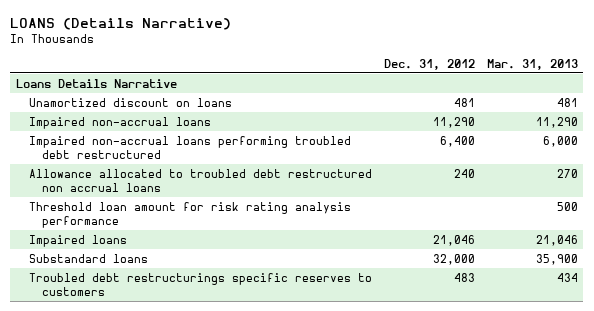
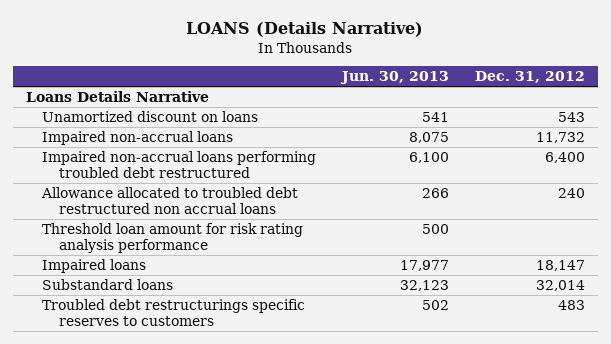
[486,58,578,70] Mar. 31, 2013 -> none
none -> [340,71,450,85] Jun. 30, 2013
[453,97,475,107] 481 -> [558,111,586,122] 543
[432,116,475,128] 11,290 -> [536,131,586,143] 11,732
[432,234,475,246] 21,046 -> [536,259,586,271] 18,147
[432,253,475,265] 32,000 -> [536,279,586,291] 32,014

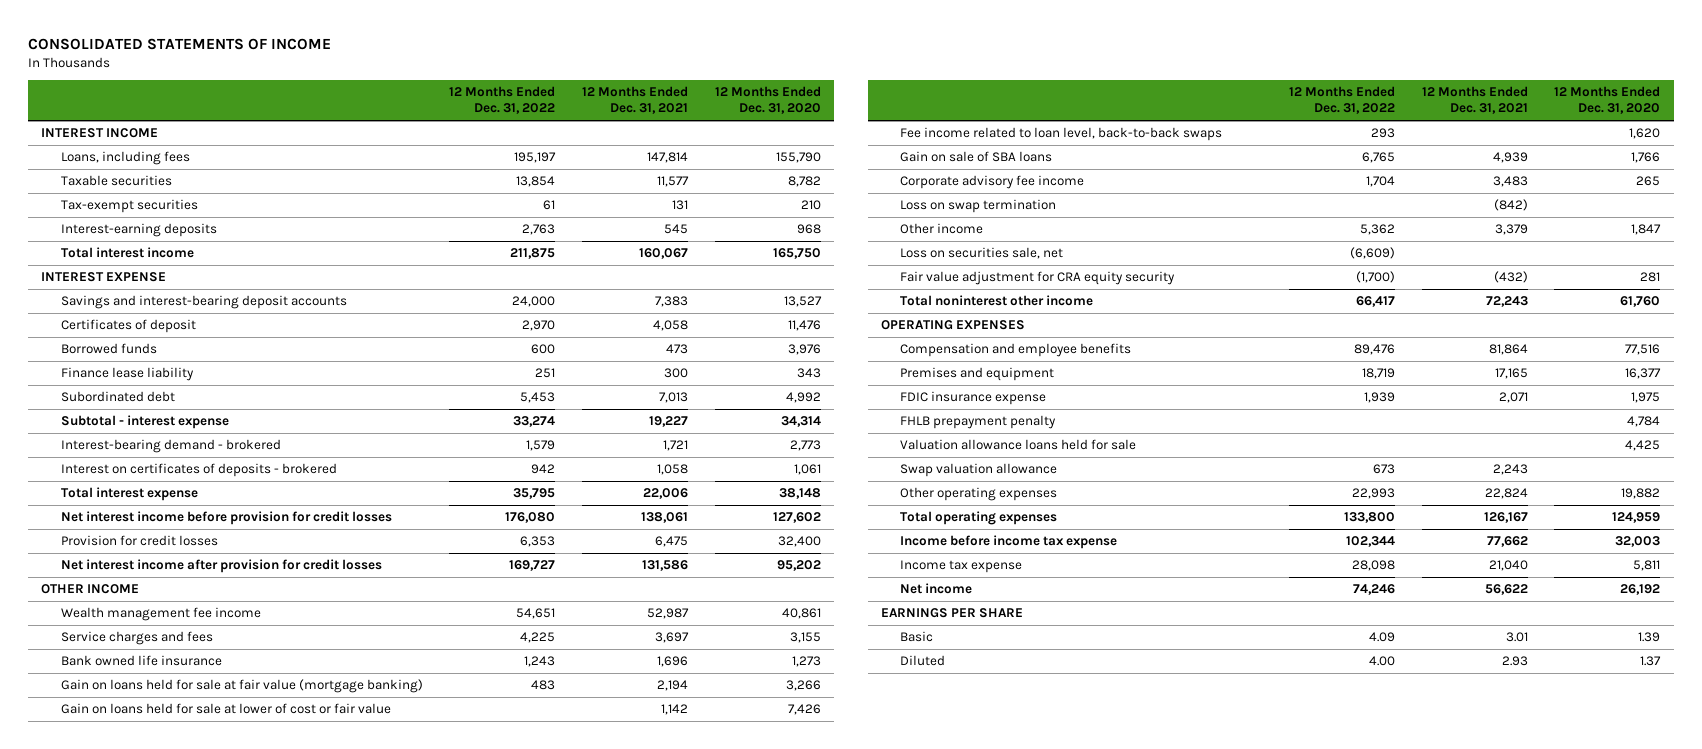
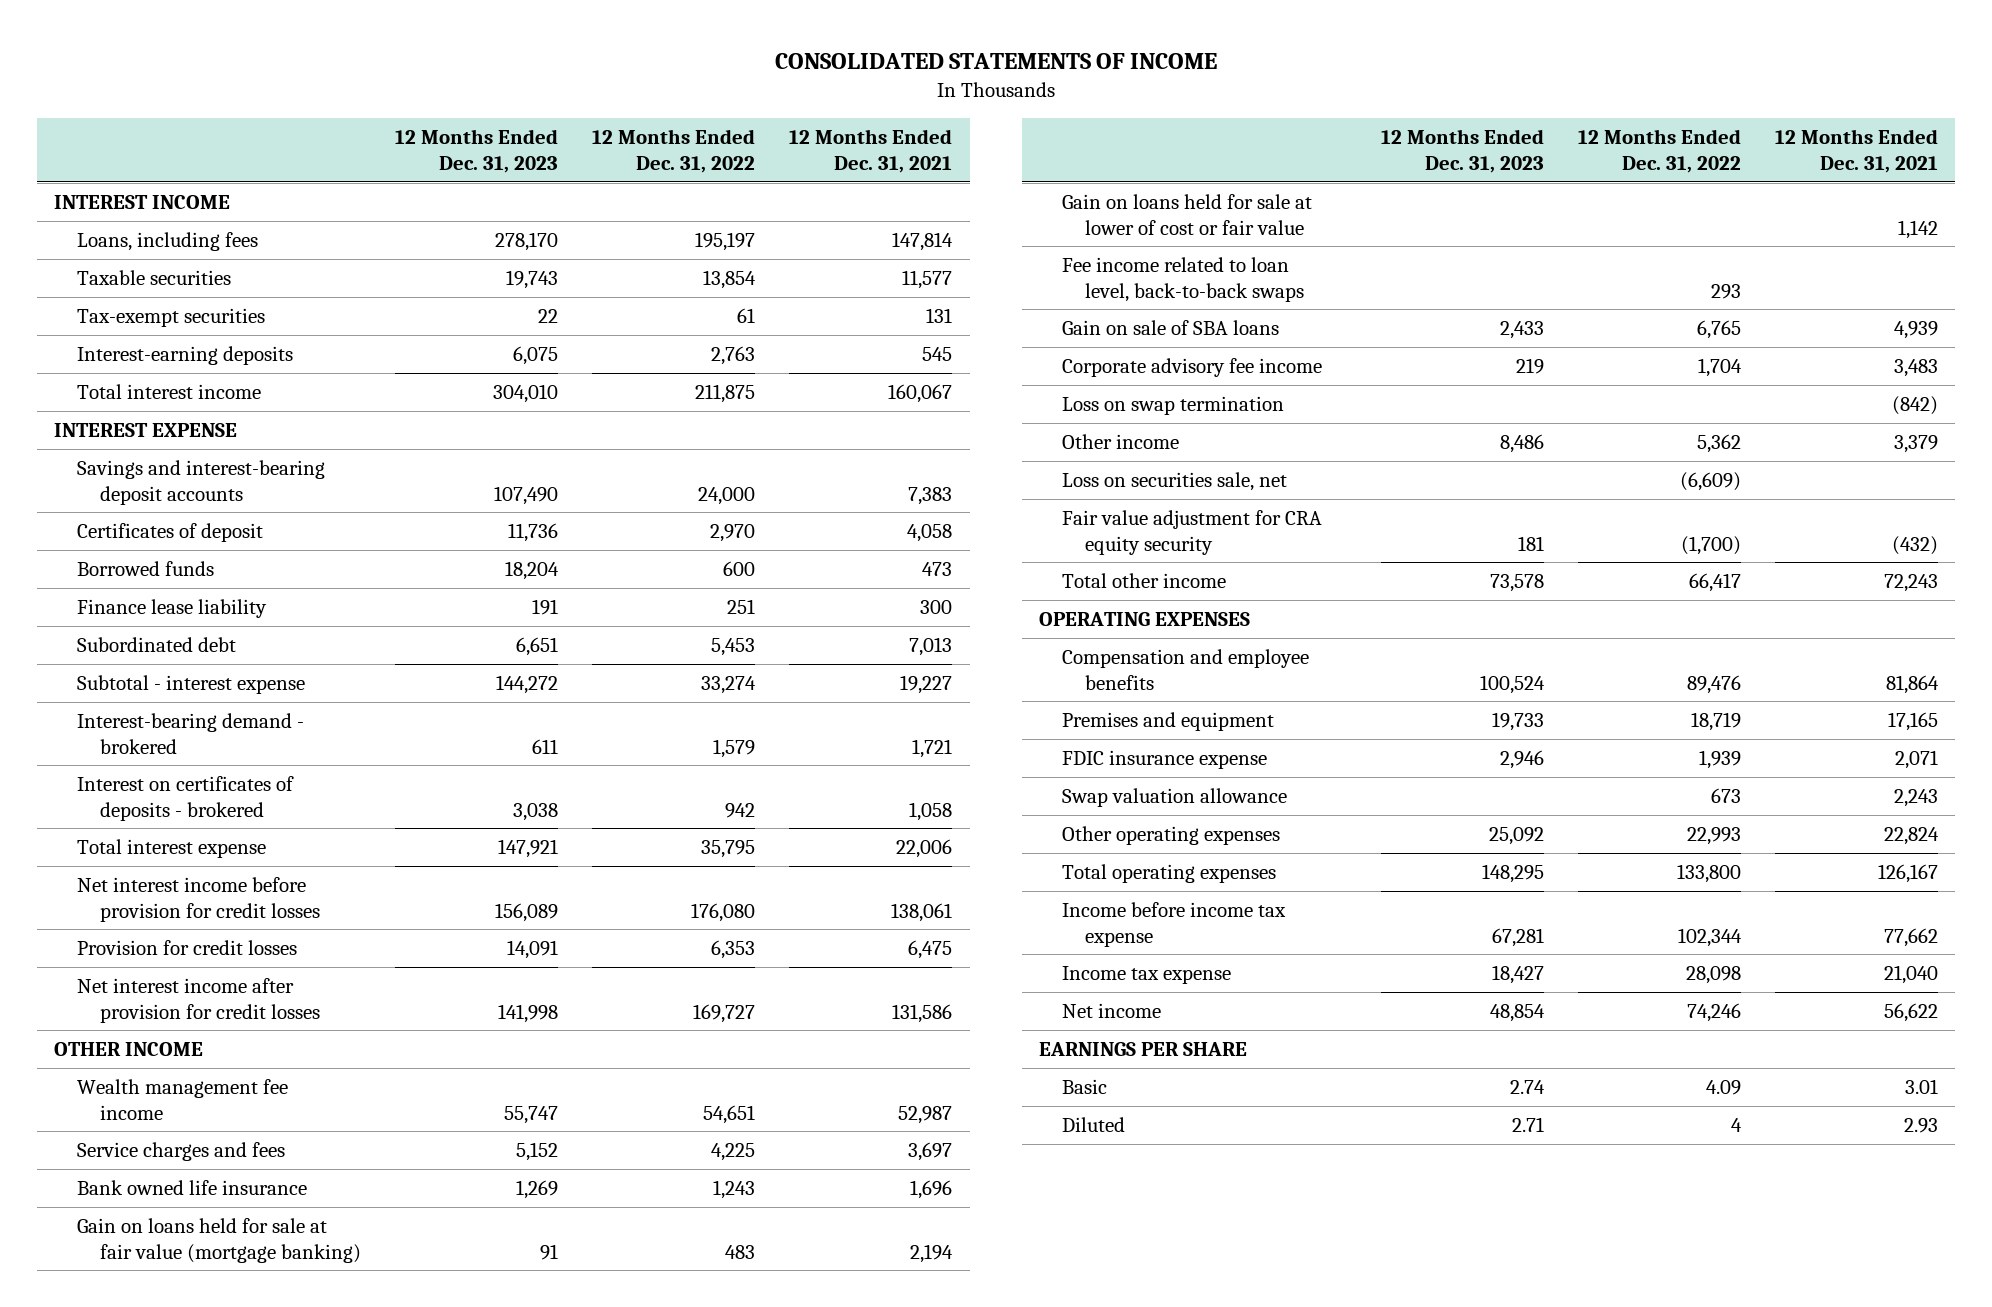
[714,86,821,115] 12 Months Ended Dec. 31, 2020 -> none
none -> [395,129,559,174] 12 Months Ended Dec. 31, 2023
[900,295,1094,307] Total noninterest other income -> [1062,572,1227,588] Total other income
[900,415,1057,430] FHLB prepayment penalty -> none
[900,439,1137,451] Valuation allowance loans held for sale -> none
[1369,656,1396,667] 4.00 -> [1730,1117,1742,1132] 4

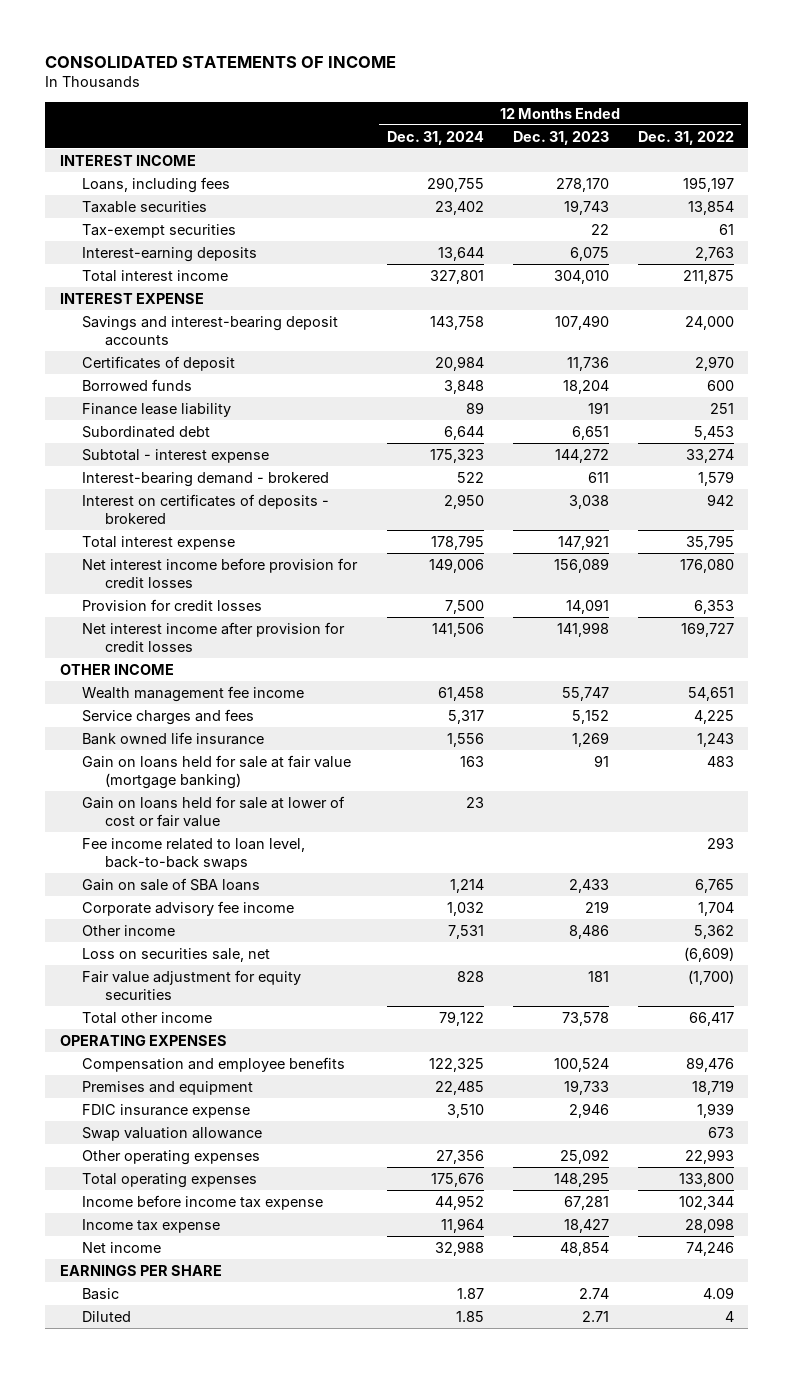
[789,129,953,174] 12 Months Ended Dec. 31, 2021 -> none
none -> [386,130,484,145] Dec. 31, 2024
[1062,395,1285,415] Loss on swap termination -> none
[1062,509,1323,555] Fair value adjustment for CRA equity security -> [82,969,302,1000] Fair value adjustment for equity securities

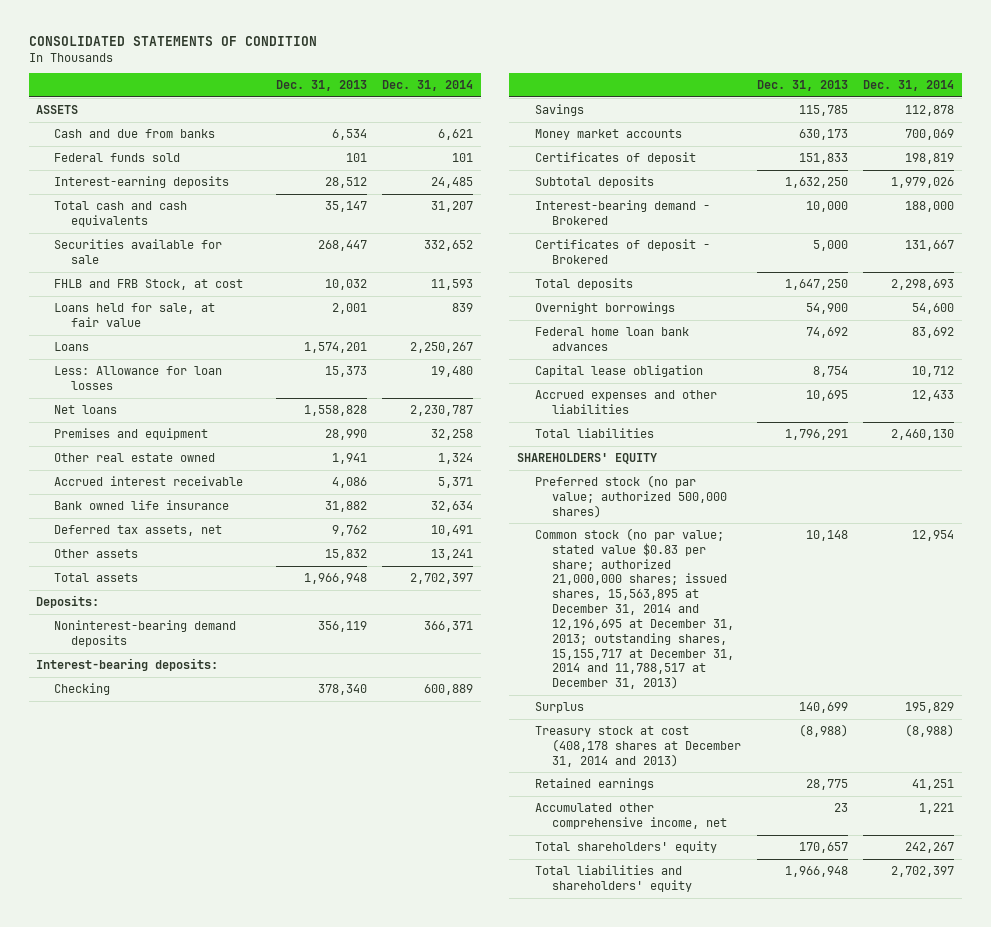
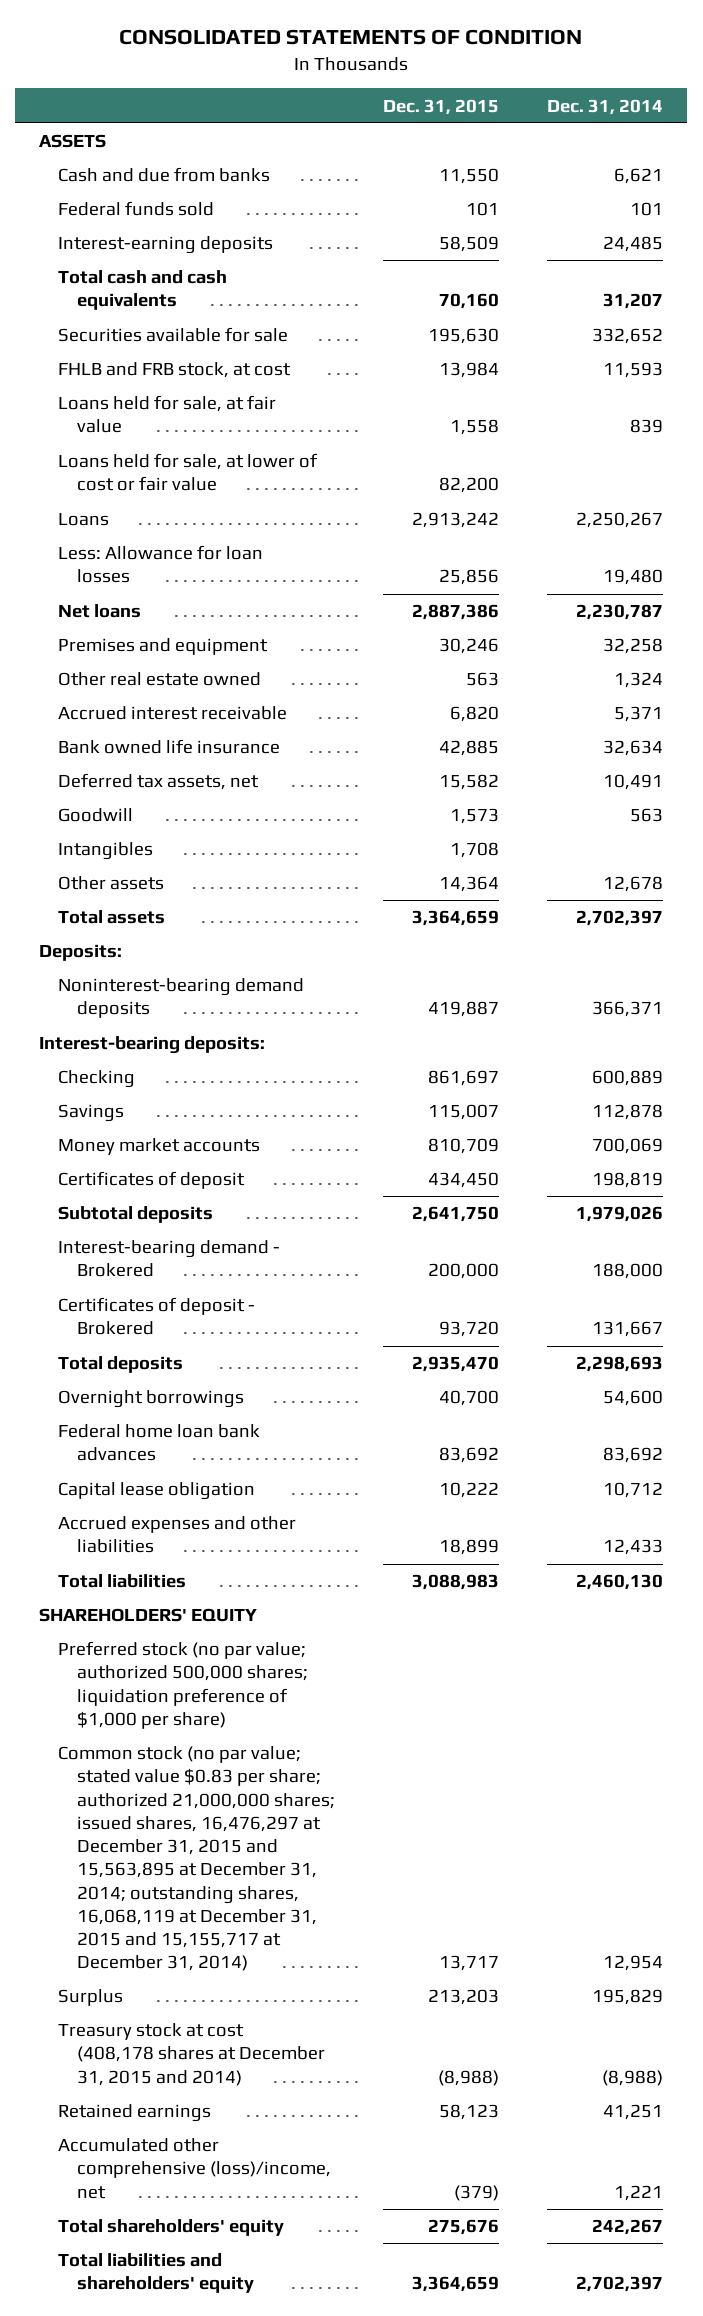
[275,80,367,92] Dec. 31, 2013 -> none
none -> [383,98,500,115] Dec. 31, 2015
[53,279,243,291] FHLB and FRB Stock, at cost -> [58,362,292,379] FHLB and FRB stock, at cost
none -> [58,453,319,492] Loans held for sale, at lower of cost or fair value
none -> [58,808,134,823] Goodwill
none -> [58,842,154,861] Intangibles
[431,549,474,561] 13,241 -> [603,876,664,893] 12,678
[534,475,728,518] Preferred stock (no par value; authorized 500,000 shares) -> [58,1641,309,1729] Preferred stock (no par value; authorized 500,000 shares; liquidation preference of $1,000 per share)
[534,528,735,690] Common stock (no par value; stated value $0.83 per share; authorized 21,000,000 shares; issued shares, 15,563,895 at December 31, 2014 and 12,196,695 at December 31, 2013; outstanding shares, 15,155,717 at December 31, 2014 and 11,788,517 at December 31, 2013) -> [58,1746,336,1972] Common stock (no par value; stated value $0.83 per share; authorized 21,000,000 shares; issued shares, 16,476,297 at December 31, 2015 and 15,563,895 at December 31, 2014; outstanding shares, 16,068,119 at December 31, 2015 and 15,155,717 at December 31, 2014)
[534,726,742,767] Treasury stock at cost (408,178 shares at December 31, 2014 and 2013) -> [58,2023,326,2086] Treasury stock at cost (408,178 shares at December 31, 2015 and 2014)
[534,803,728,829] Accumulated other comprehensive income, net -> [58,2138,332,2199] Accumulated other comprehensive (loss)/income, net

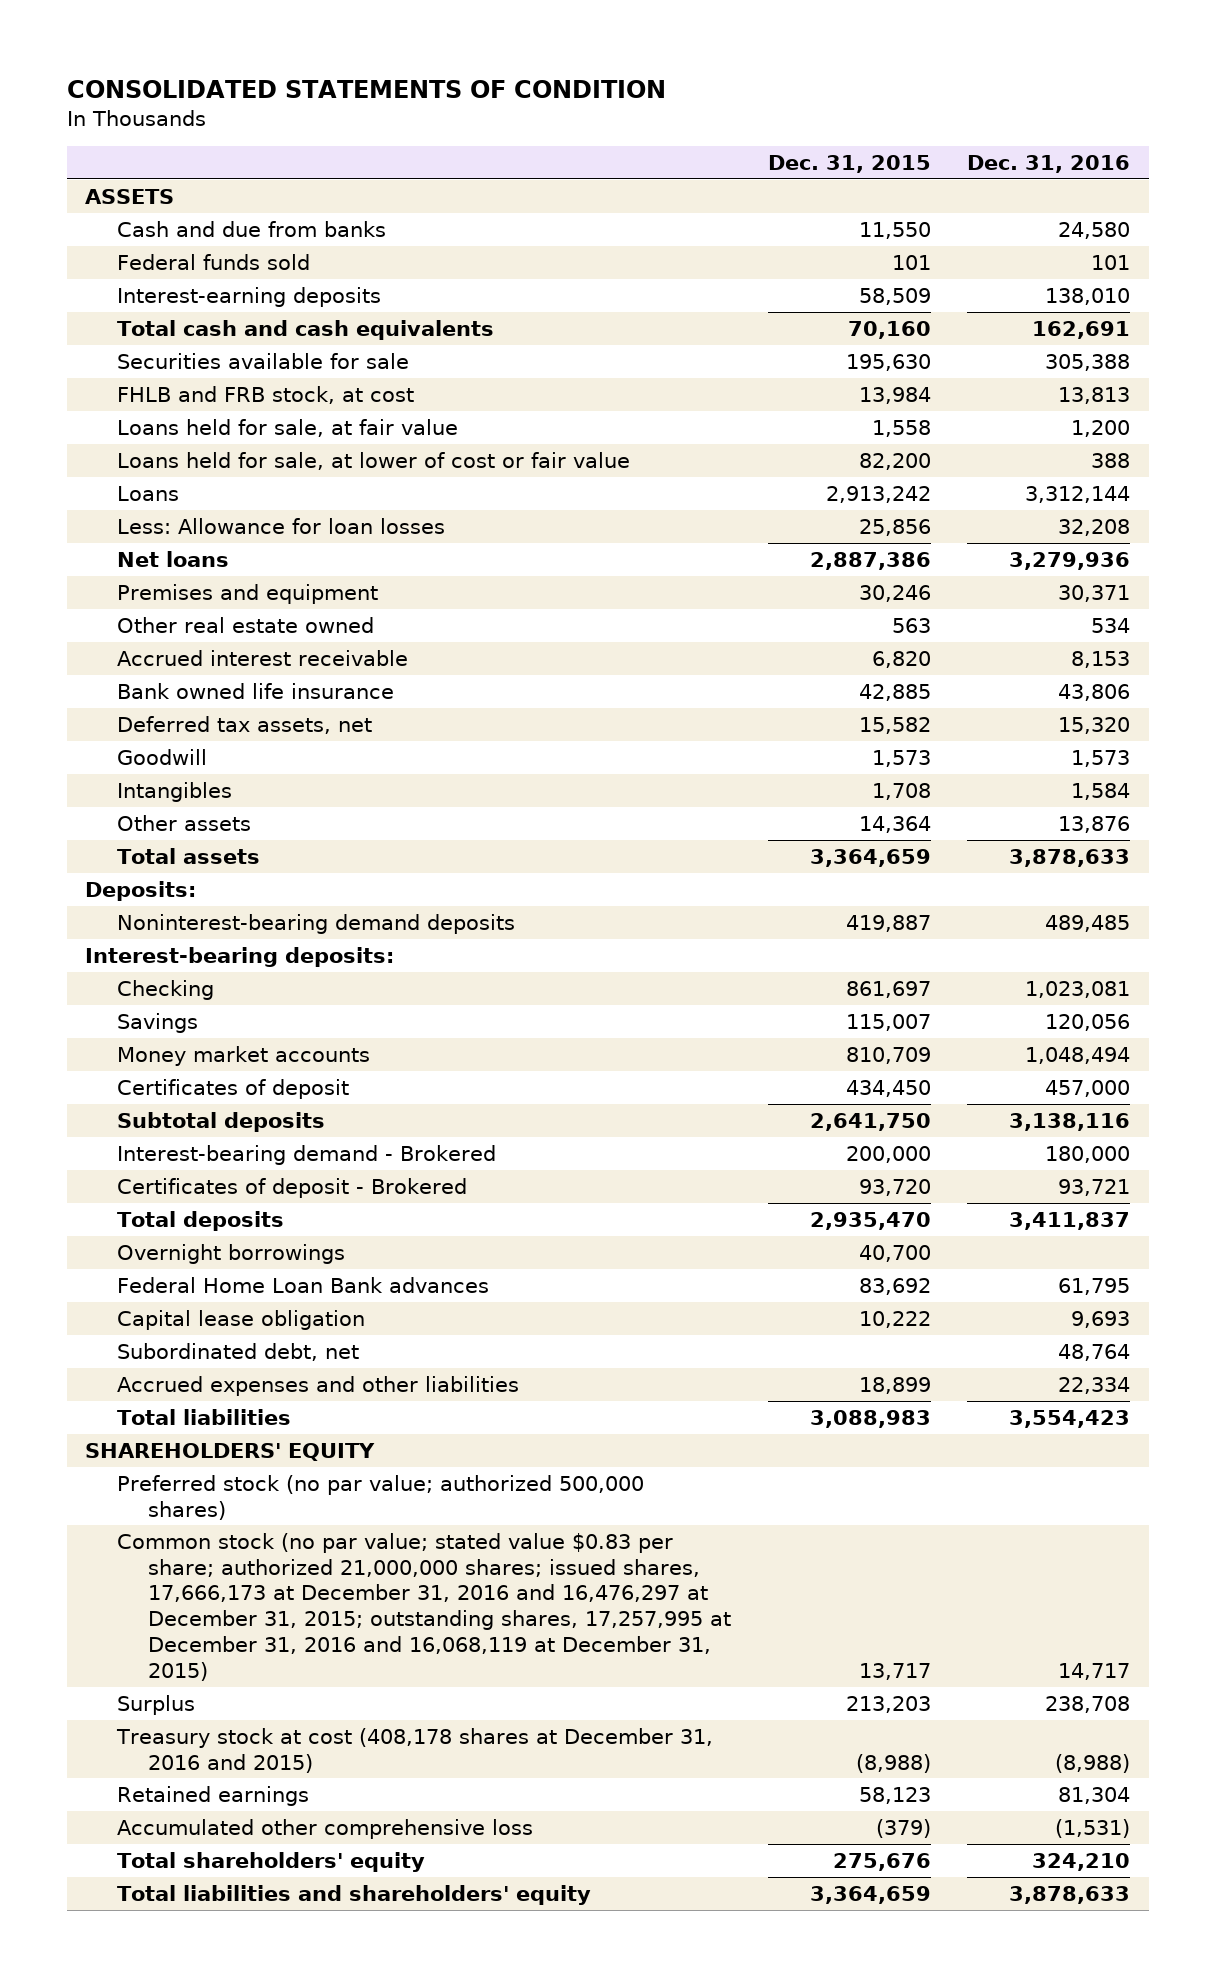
[547,98,664,115] Dec. 31, 2014 -> none
none -> [967,154,1131,173] Dec. 31, 2016
[58,1424,261,1462] Federal home loan bank advances -> [116,1276,489,1293] Federal Home Loan Bank advances
none -> [116,1342,359,1361] Subordinated debt, net
[58,1641,309,1729] Preferred stock (no par value; authorized 500,000 shares; liquidation preference of $1,000 per share) -> [116,1474,644,1520] Preferred stock (no par value; authorized 500,000 shares)
[58,1746,336,1972] Common stock (no par value; stated value $0.83 per share; authorized 21,000,000 shares; issued shares, 16,476,297 at December 31, 2015 and 15,563,895 at December 31, 2014; outstanding shares, 16,068,119 at December 31, 2015 and 15,155,717 at December 31, 2014) -> [116,1532,732,1681] Common stock (no par value; stated value $0.83 per share; authorized 21,000,000 shares; issued shares, 17,666,173 at December 31, 2016 and 16,476,297 at December 31, 2015; outstanding shares, 17,257,995 at December 31, 2016 and 16,068,119 at December 31, 2015)
[58,2023,326,2086] Treasury stock at cost (408,178 shares at December 31, 2015 and 2014) -> [115,1727,713,1773] Treasury stock at cost (408,178 shares at December 31, 2016 and 2015)
[58,2138,332,2199] Accumulated other comprehensive (loss)/income, net -> [116,1818,533,1839] Accumulated other comprehensive loss

